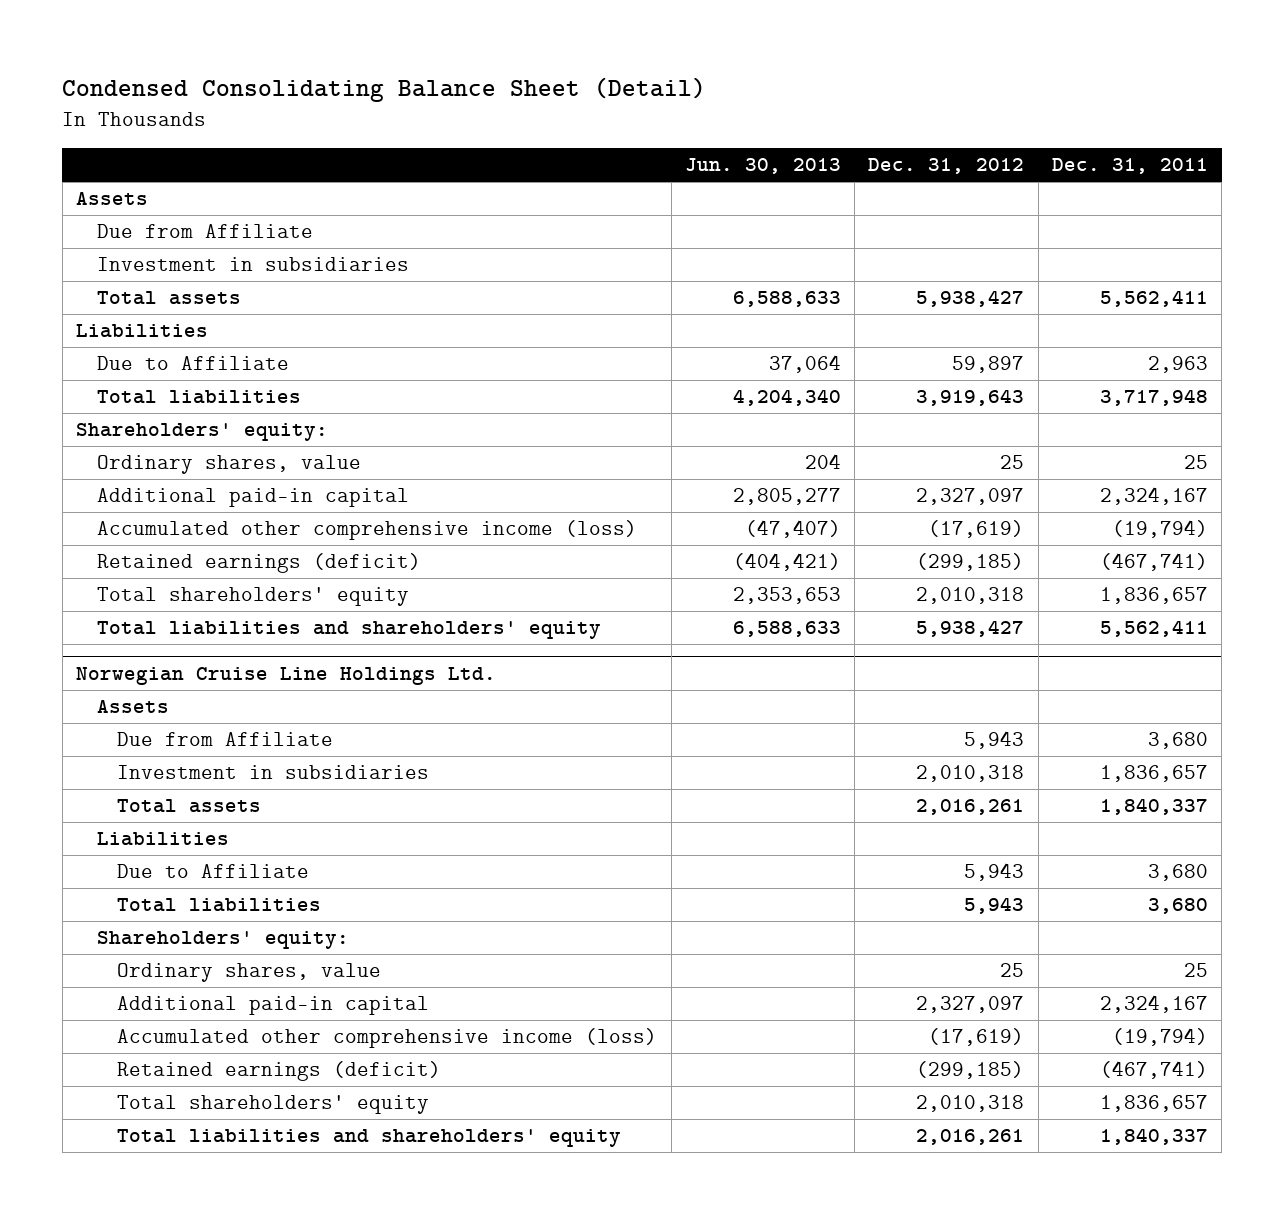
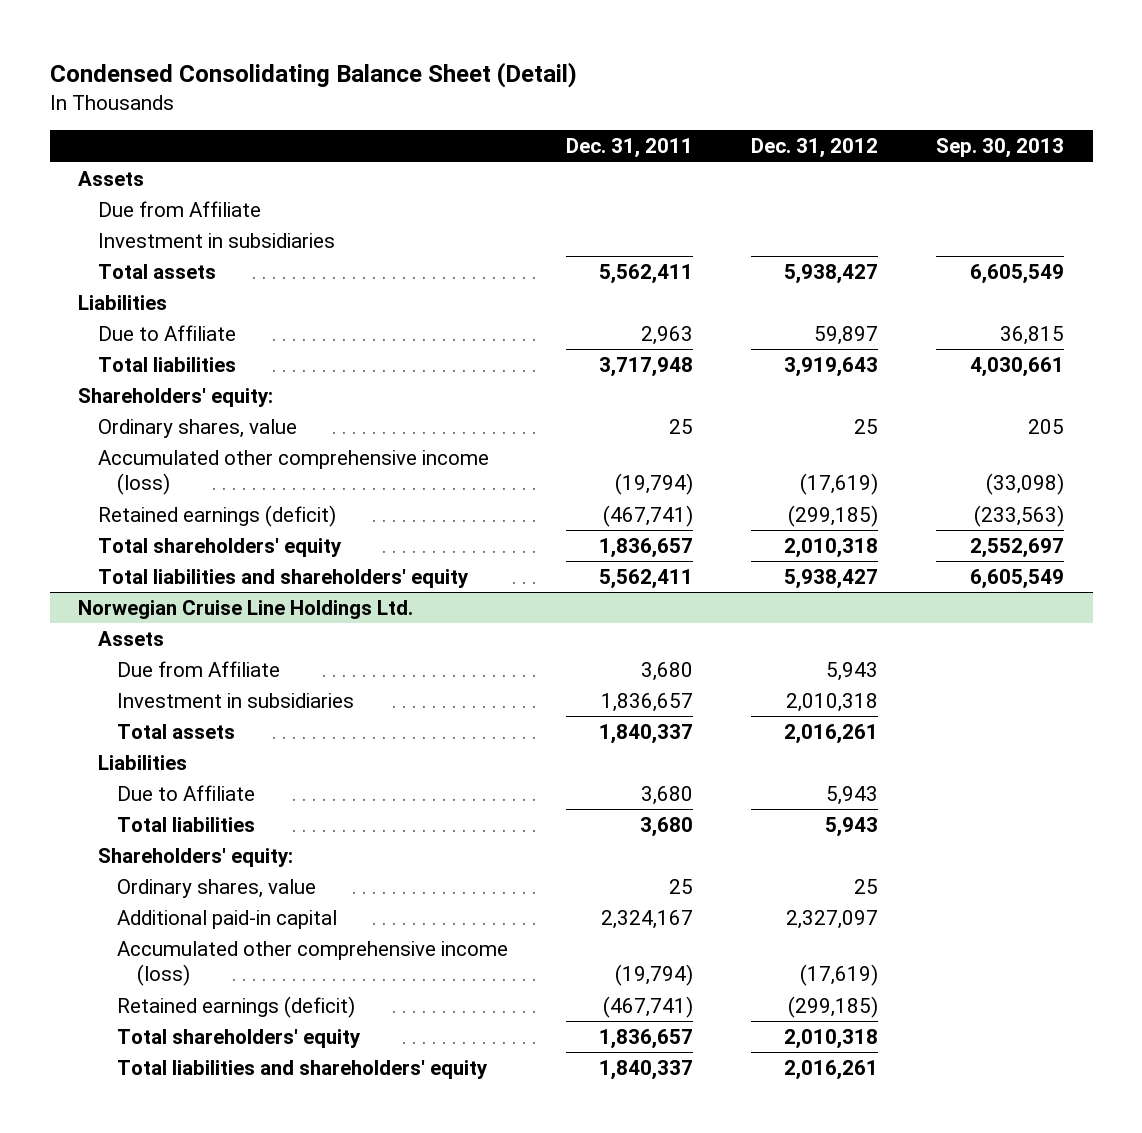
[684,158,841,175] Jun. 30, 2013 -> none
none -> [935,138,1064,159] Sep. 30, 2013
[96,488,409,508] Additional paid-in capital -> none

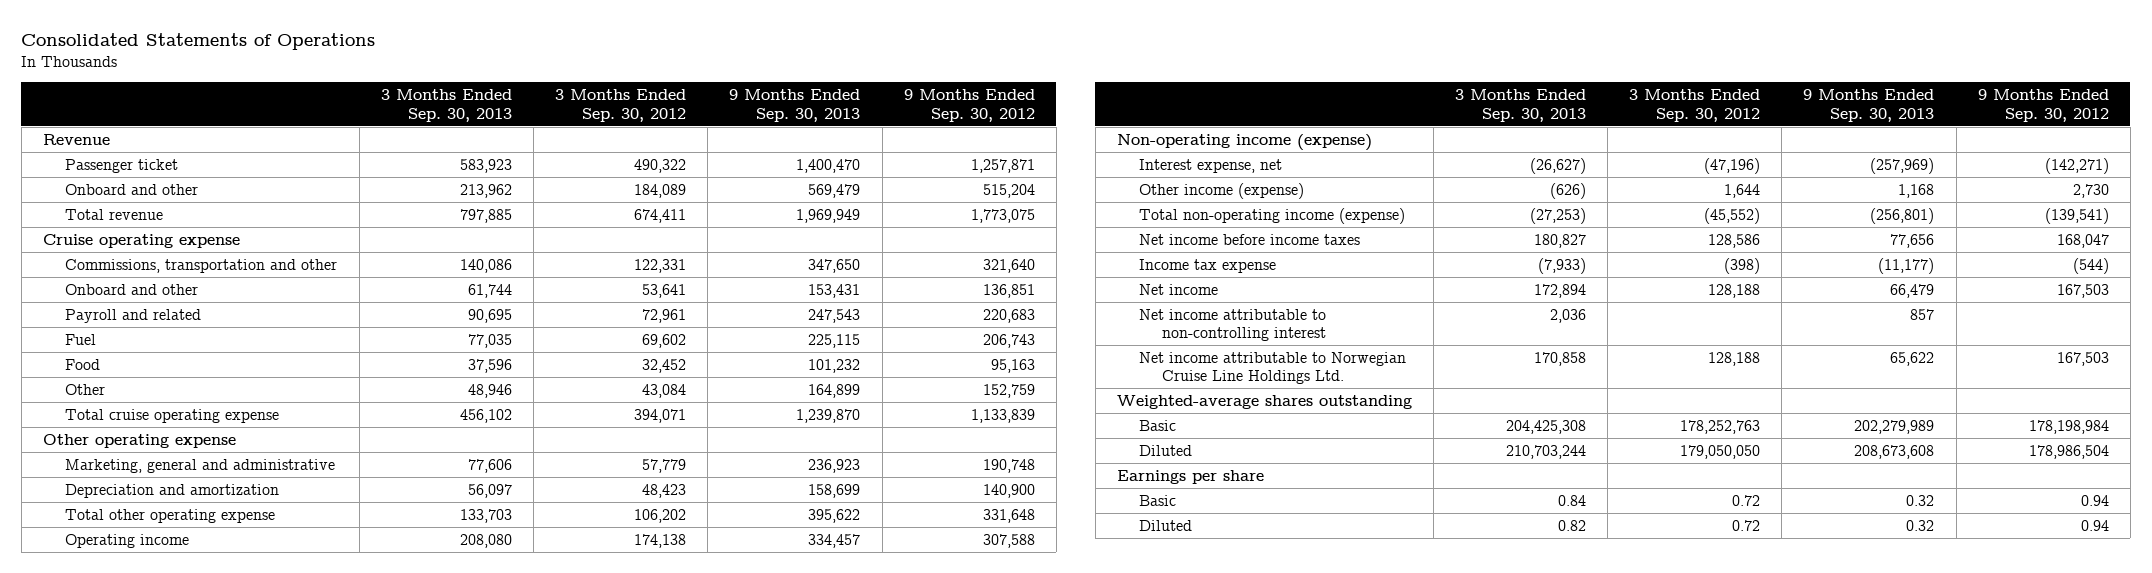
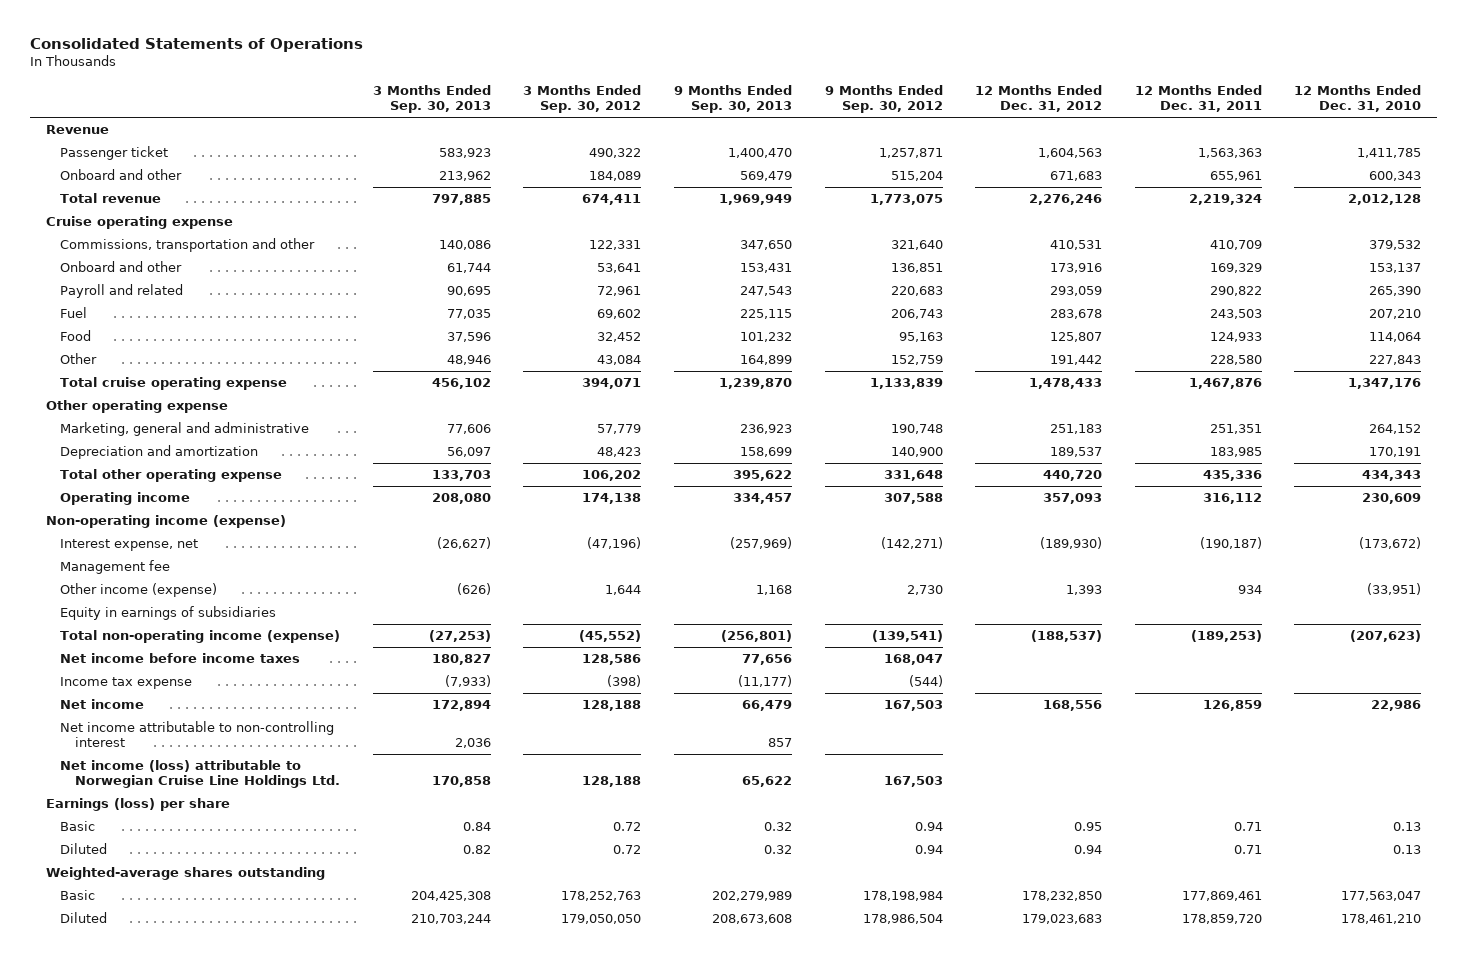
none -> [975,85,1103,113] 12 Months Ended Dec. 31, 2012
none -> [1134,85,1262,113] 12 Months Ended Dec. 31, 2011
none -> [1294,85,1422,113] 12 Months Ended Dec. 31, 2010
none -> [60,560,171,575] Management fee
none -> [60,606,277,621] Equity in earnings of subsidiaries
[1139,351,1407,385] Net income attributable to Norwegian Cruise Line Holdings Ltd. -> [60,760,340,789] Net income (loss) attributable to Norwegian Cruise Line Holdings Ltd.
none -> [46,798,231,812] Earnings (loss) per share
[1139,494,1177,506] Basic -> [60,821,96,832] Basic
[1139,519,1193,531] Diluted -> [60,843,108,855] Diluted
[1116,469,1264,484] Earnings per share -> none

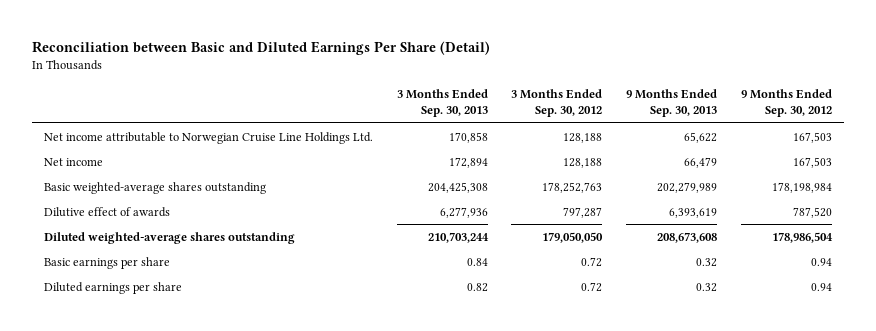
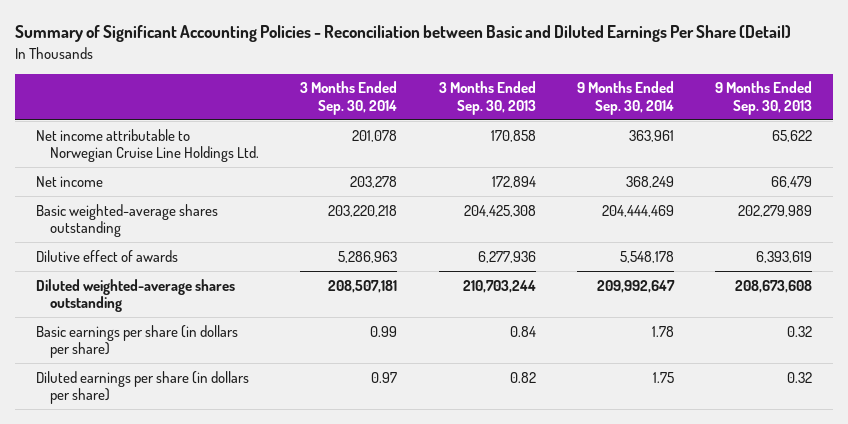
[32,40,491,55] Reconciliation between Basic and Diluted Earnings Per Share (Detail) -> [15,25,792,43] Summary of Significant Accounting Policies - Reconciliation between Basic and Diluted Earnings Per Share (Detail)
[511,89,603,118] 3 Months Ended Sep. 30, 2012 -> none
[740,89,832,118] 9 Months Ended Sep. 30, 2012 -> none
none -> [300,81,398,115] 3 Months Ended Sep. 30, 2014
none -> [577,81,675,115] 9 Months Ended Sep. 30, 2014
[44,256,171,269] Basic earnings per share -> [35,324,238,359] Basic earnings per share (in dollars per share)
[44,281,183,294] Diluted earnings per share -> [35,370,249,405] Diluted earnings per share (in dollars per share)

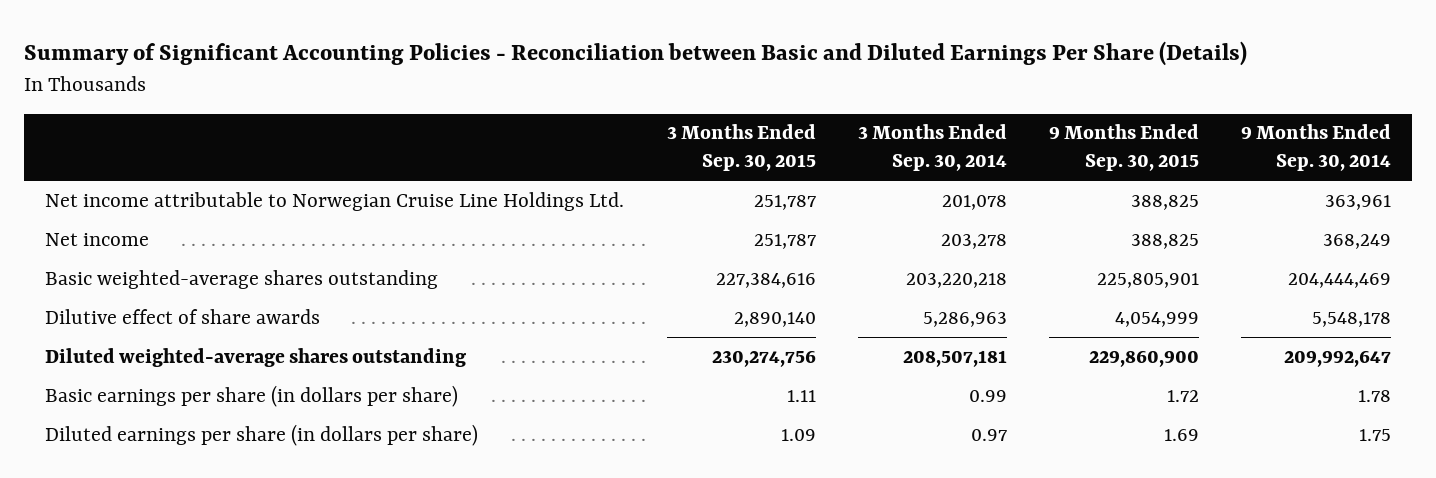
[15,25,792,43] Summary of Significant Accounting Policies - Reconciliation between Basic and Diluted Earnings Per Share (Detail) -> [24,40,1248,66] Summary of Significant Accounting Policies - Reconciliation between Basic and Diluted Earnings Per Share (Details)
[438,81,536,115] 3 Months Ended Sep. 30, 2013 -> none
[715,81,813,115] 9 Months Ended Sep. 30, 2013 -> none
none -> [666,124,816,172] 3 Months Ended Sep. 30, 2015
none -> [1048,124,1199,172] 9 Months Ended Sep. 30, 2015
[35,249,178,262] Dilutive effect of awards -> [45,308,321,324] Dilutive effect of share awards

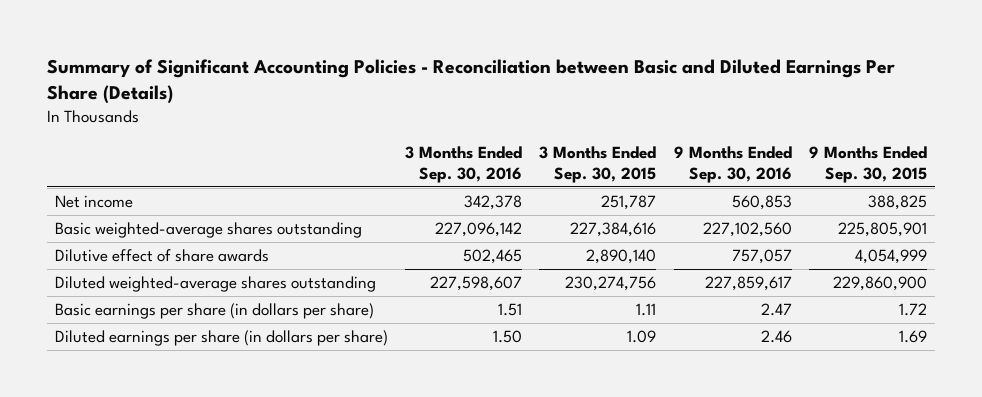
[857,124,1007,172] 3 Months Ended Sep. 30, 2014 -> none
[1240,124,1391,172] 9 Months Ended Sep. 30, 2014 -> none
none -> [405,146,523,184] 3 Months Ended Sep. 30, 2016
none -> [673,146,792,184] 9 Months Ended Sep. 30, 2016
[45,191,625,211] Net income attributable to Norwegian Cruise Line Holdings Ltd. -> none

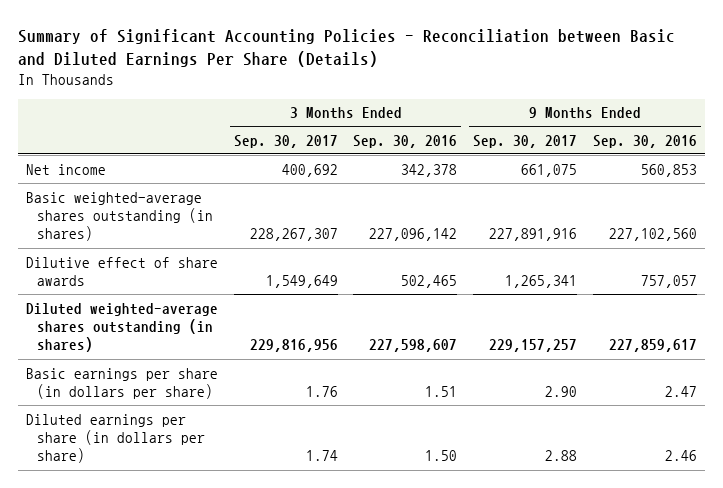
[539,146,657,184] 3 Months Ended Sep. 30, 2015 -> none
[808,146,927,184] 9 Months Ended Sep. 30, 2015 -> none
none -> [233,134,338,148] Sep. 30, 2017
none -> [473,134,578,148] Sep. 30, 2017
[55,221,363,238] Basic weighted-average shares outstanding -> [26,191,214,242] Basic weighted-average shares outstanding (in shares)
[55,275,377,292] Diluted weighted-average shares outstanding -> [26,302,219,353] Diluted weighted-average shares outstanding (in shares)

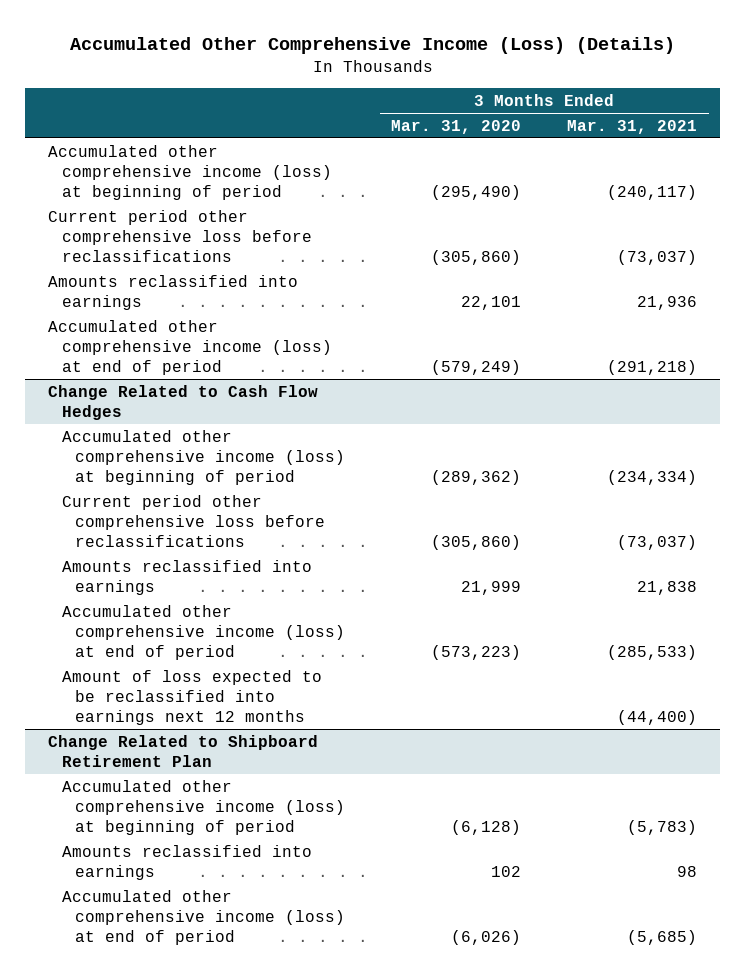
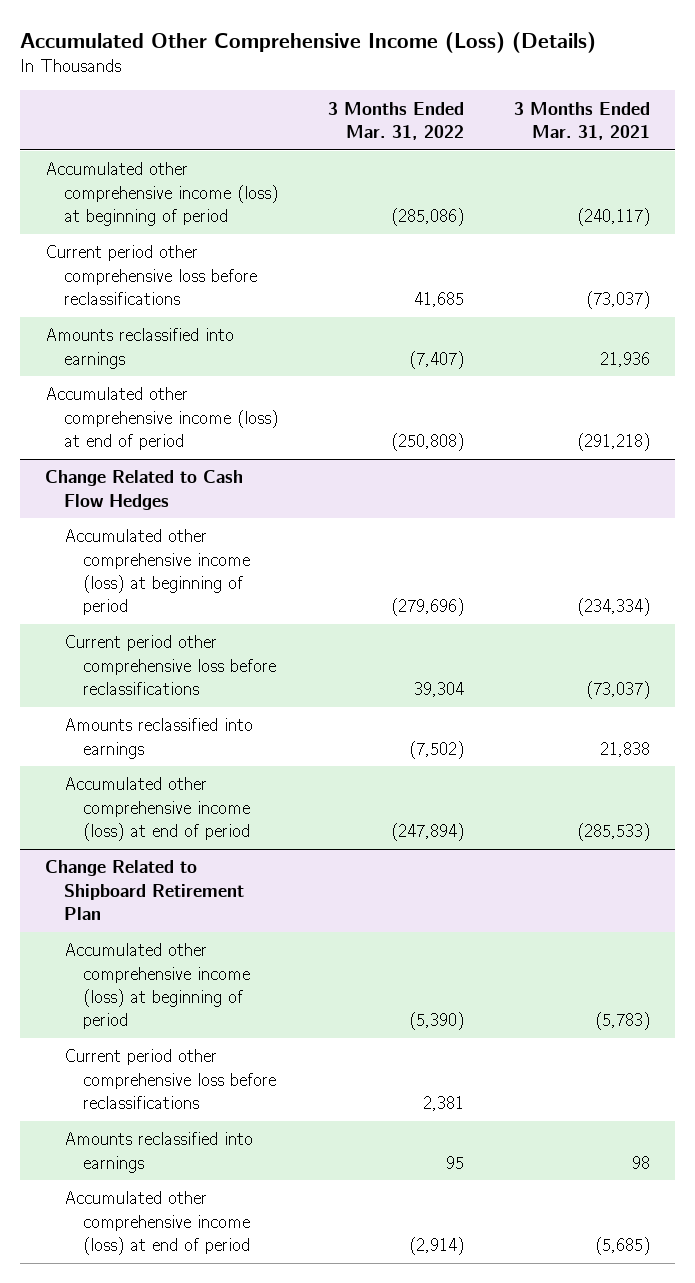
[391,119,522,134] Mar. 31, 2020 -> none
none -> [327,101,464,141] 3 Months Ended Mar. 31, 2022
[61,669,322,726] Amount of loss expected to be reclassified into earnings next 12 months -> none
none -> [63,1049,276,1109] Current period other comprehensive loss before reclassifications

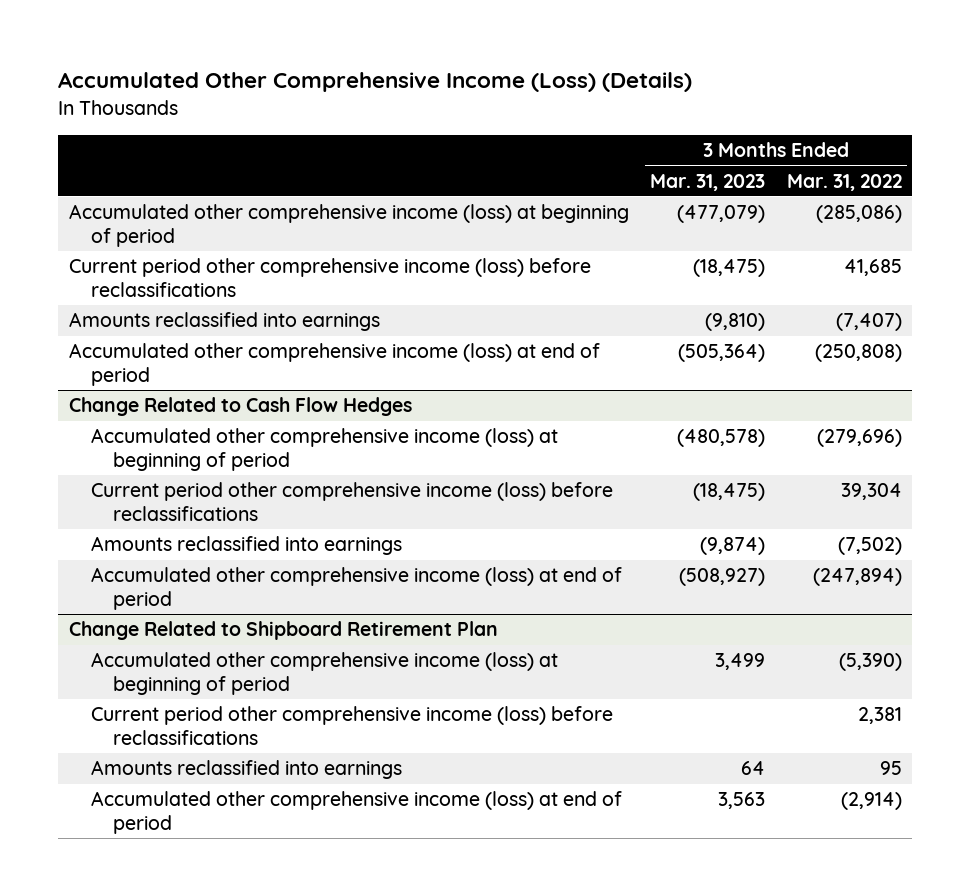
[514,101,651,141] 3 Months Ended Mar. 31, 2021 -> none
none -> [650,173,766,191] Mar. 31, 2023
[44,245,257,305] Current period other comprehensive loss before reclassifications -> [68,258,591,297] Current period other comprehensive income (loss) before reclassifications
[63,635,276,695] Current period other comprehensive loss before reclassifications -> [90,482,613,521] Current period other comprehensive income (loss) before reclassifications
[63,1049,276,1109] Current period other comprehensive loss before reclassifications -> [90,706,613,745] Current period other comprehensive income (loss) before reclassifications

